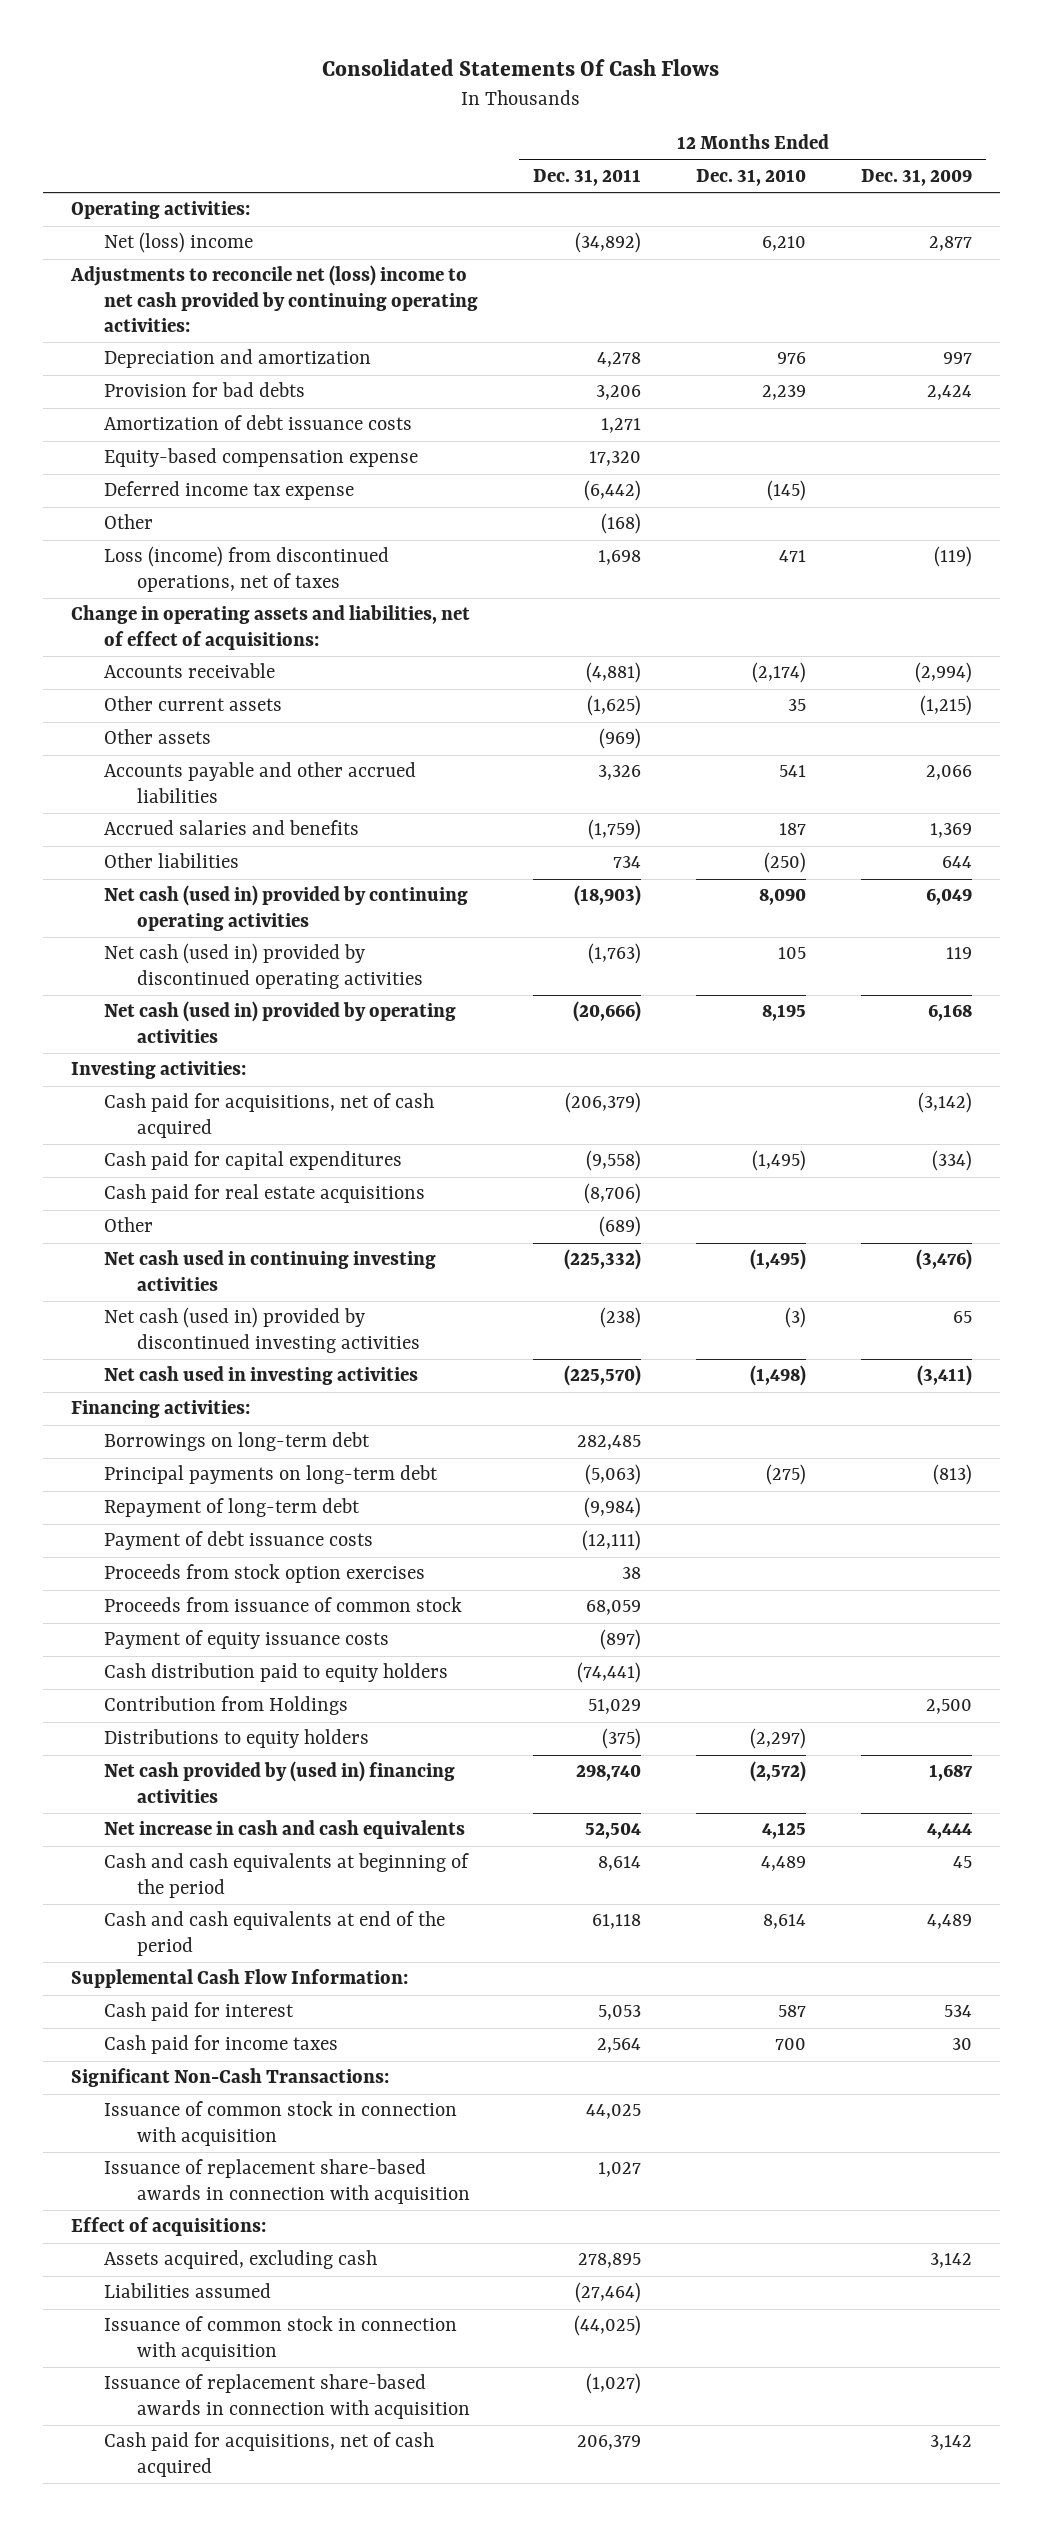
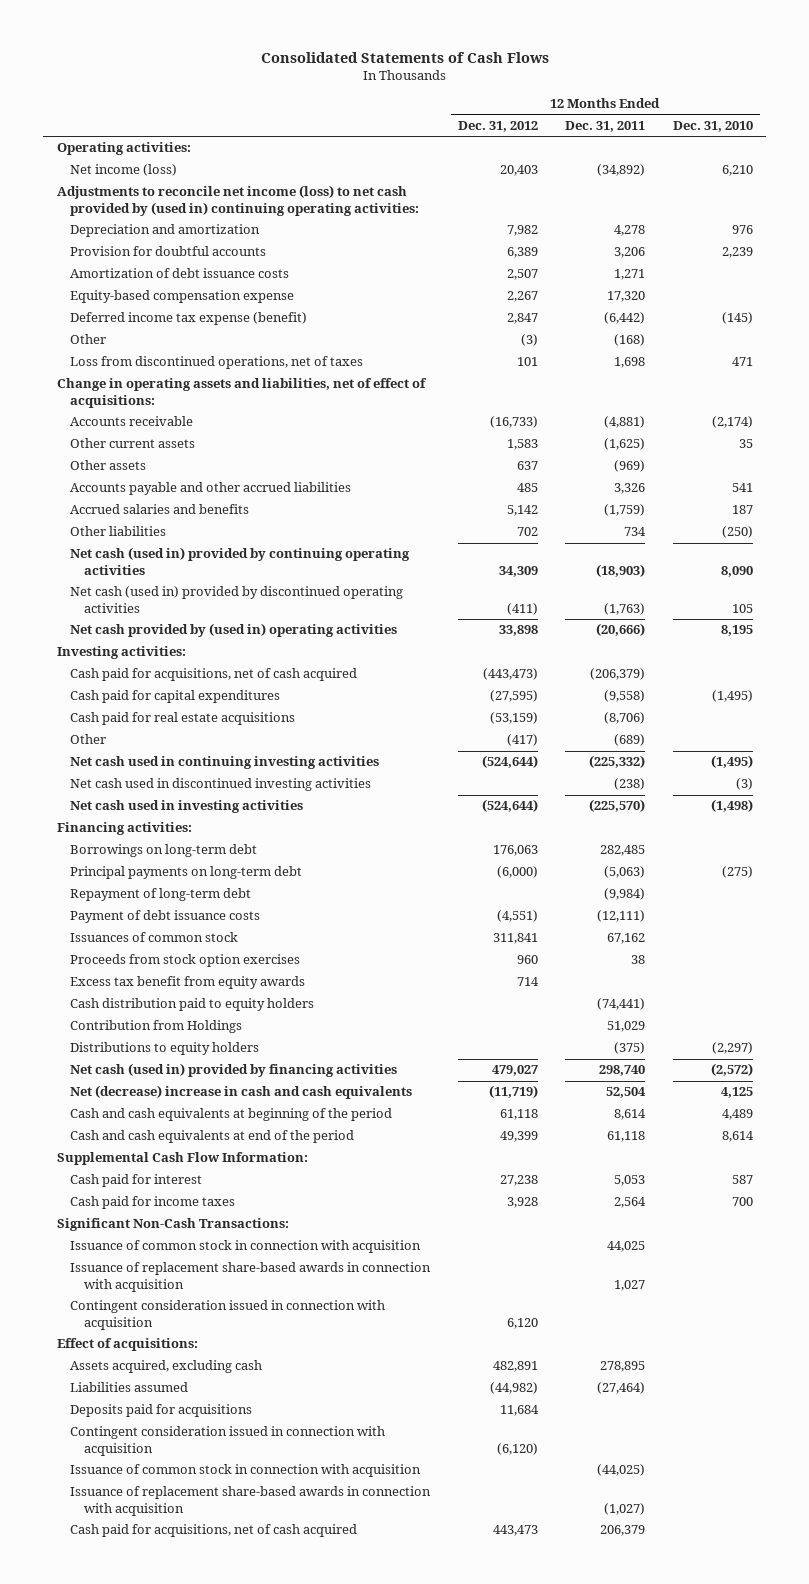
[322,59,720,77] Consolidated Statements Of Cash Flows -> [260,51,549,63] Consolidated Statements of Cash Flows
[861,169,973,187] Dec. 31, 2009 -> none
none -> [457,121,538,133] Dec. 31, 2012
[103,232,253,254] Net (loss) income -> [70,164,178,177] Net income (loss)
[69,265,478,332] Adjustments to reconcile net (loss) income to net cash provided by continuing operating activities: -> [56,185,420,216] Adjustments to reconcile net income (loss) to net cash provided by (used in) continuing operating activities:
[103,382,305,398] Provision for bad debts -> [70,246,267,257] Provision for doubtful accounts
[103,481,354,501] Deferred income tax expense -> [70,312,308,326] Deferred income tax expense (benefit)
[103,546,389,592] Loss (income) from discontinued operations, net of taxes -> [70,356,364,370] Loss from discontinued operations, net of taxes
[103,1001,456,1043] Net cash (used in) provided by operating activities -> [70,623,398,638] Net cash provided by (used in) operating activities
[103,1307,421,1353] Net cash (used in) provided by discontinued investing activities -> [70,778,372,792] Net cash used in discontinued investing activities
none -> [70,932,239,943] Issuances of common stock
[103,1597,462,1613] Proceeds from issuance of common stock -> none
[103,1630,389,1650] Payment of equity issuance costs -> none
none -> [70,976,306,990] Excess tax benefit from equity awards
[103,1761,455,1803] Net cash provided by (used in) financing activities -> [70,1063,398,1078] Net cash (used in) provided by financing activities
[103,1820,465,1840] Net increase in cash and cash equivalents -> [70,1085,413,1100] Net (decrease) increase in cash and cash equivalents
none -> [70,1300,386,1330] Contingent consideration issued in connection with acquisition
none -> [70,1404,253,1418] Deposits paid for acquisitions
none -> [70,1426,386,1456] Contingent consideration issued in connection with acquisition

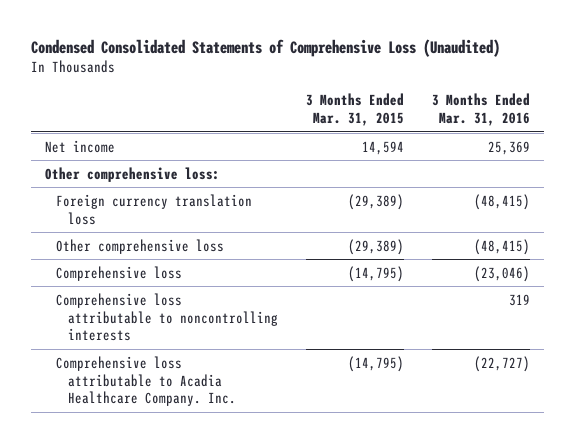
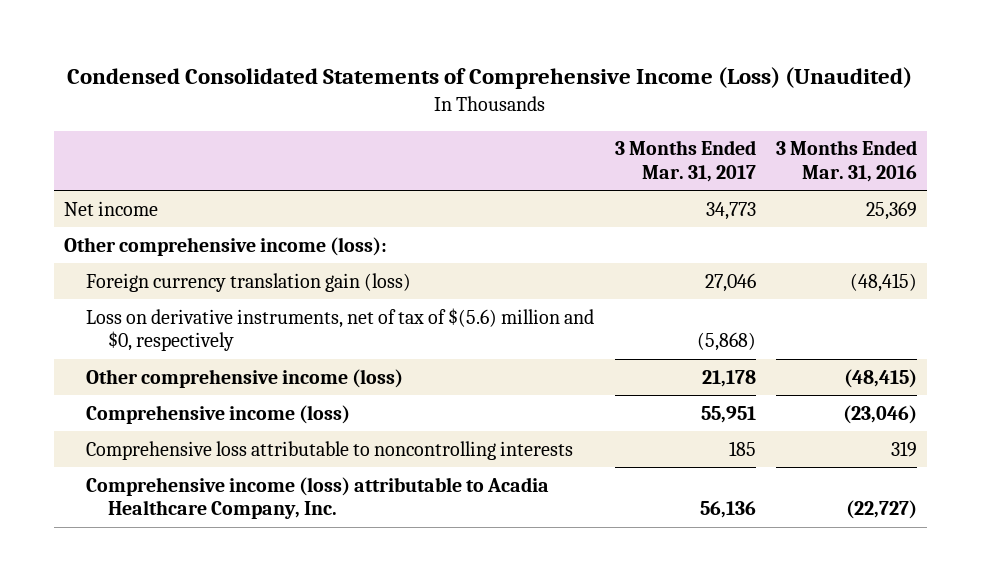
[30,38,500,57] Condensed Consolidated Statements of Comprehensive Loss (Unaudited) -> [67,67,913,90] Condensed Consolidated Statements of Comprehensive Income (Loss) (Unaudited)
[305,93,404,127] 3 Months Ended Mar. 31, 2015 -> none
none -> [614,140,756,183] 3 Months Ended Mar. 31, 2017
[44,166,220,182] Other comprehensive loss: -> [63,236,387,256] Other comprehensive income (loss):
[56,193,253,225] Foreign currency translation loss -> [86,272,412,292] Foreign currency translation gain (loss)
none -> [86,307,595,352] Loss on derivative instruments, net of tax of $(5.6) million and $0, respectively
[56,238,225,254] Other comprehensive loss -> [86,368,404,388] Other comprehensive income (loss)
[56,265,183,281] Comprehensive loss -> [86,404,351,424] Comprehensive income (loss)
[56,355,237,407] Comprehensive loss attributable to Acadia Healthcare Company. Inc. -> [86,476,550,520] Comprehensive income (loss) attributable to Acadia Healthcare Company, Inc.

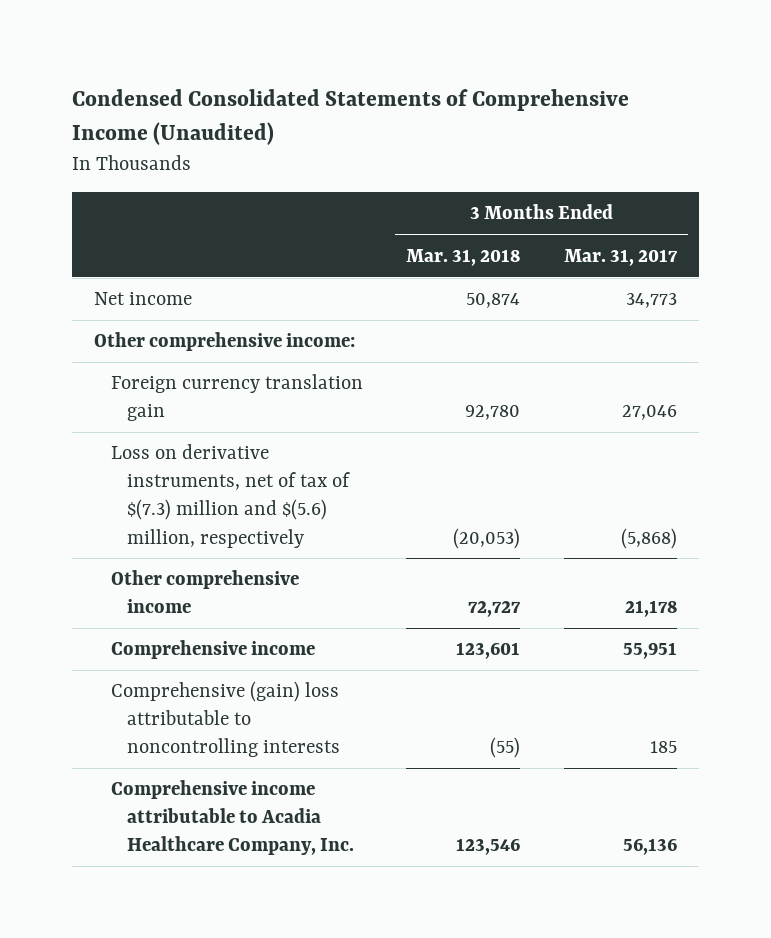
[67,67,913,90] Condensed Consolidated Statements of Comprehensive Income (Loss) (Unaudited) -> [72,89,630,146] Condensed Consolidated Statements of Comprehensive Income (Unaudited)
[776,140,918,183] 3 Months Ended Mar. 31, 2016 -> none
none -> [406,248,521,266] Mar. 31, 2018
[63,236,387,256] Other comprehensive income (loss): -> [94,332,356,352] Other comprehensive income:
[86,272,412,292] Foreign currency translation gain (loss) -> [110,374,363,422] Foreign currency translation gain
[86,307,595,352] Loss on derivative instruments, net of tax of $(5.6) million and $0, respectively -> [110,444,350,548] Loss on derivative instruments, net of tax of $(7.3) million and $(5.6) million, respectively
[86,368,404,388] Other comprehensive income (loss) -> [110,570,299,614] Other comprehensive income
[86,404,351,424] Comprehensive income (loss) -> [110,640,315,660] Comprehensive income
[86,440,574,460] Comprehensive loss attributable to noncontrolling interests -> [110,681,340,758] Comprehensive (gain) loss attributable to noncontrolling interests
[86,476,550,520] Comprehensive income (loss) attributable to Acadia Healthcare Company, Inc. -> [110,780,354,856] Comprehensive income attributable to Acadia Healthcare Company, Inc.

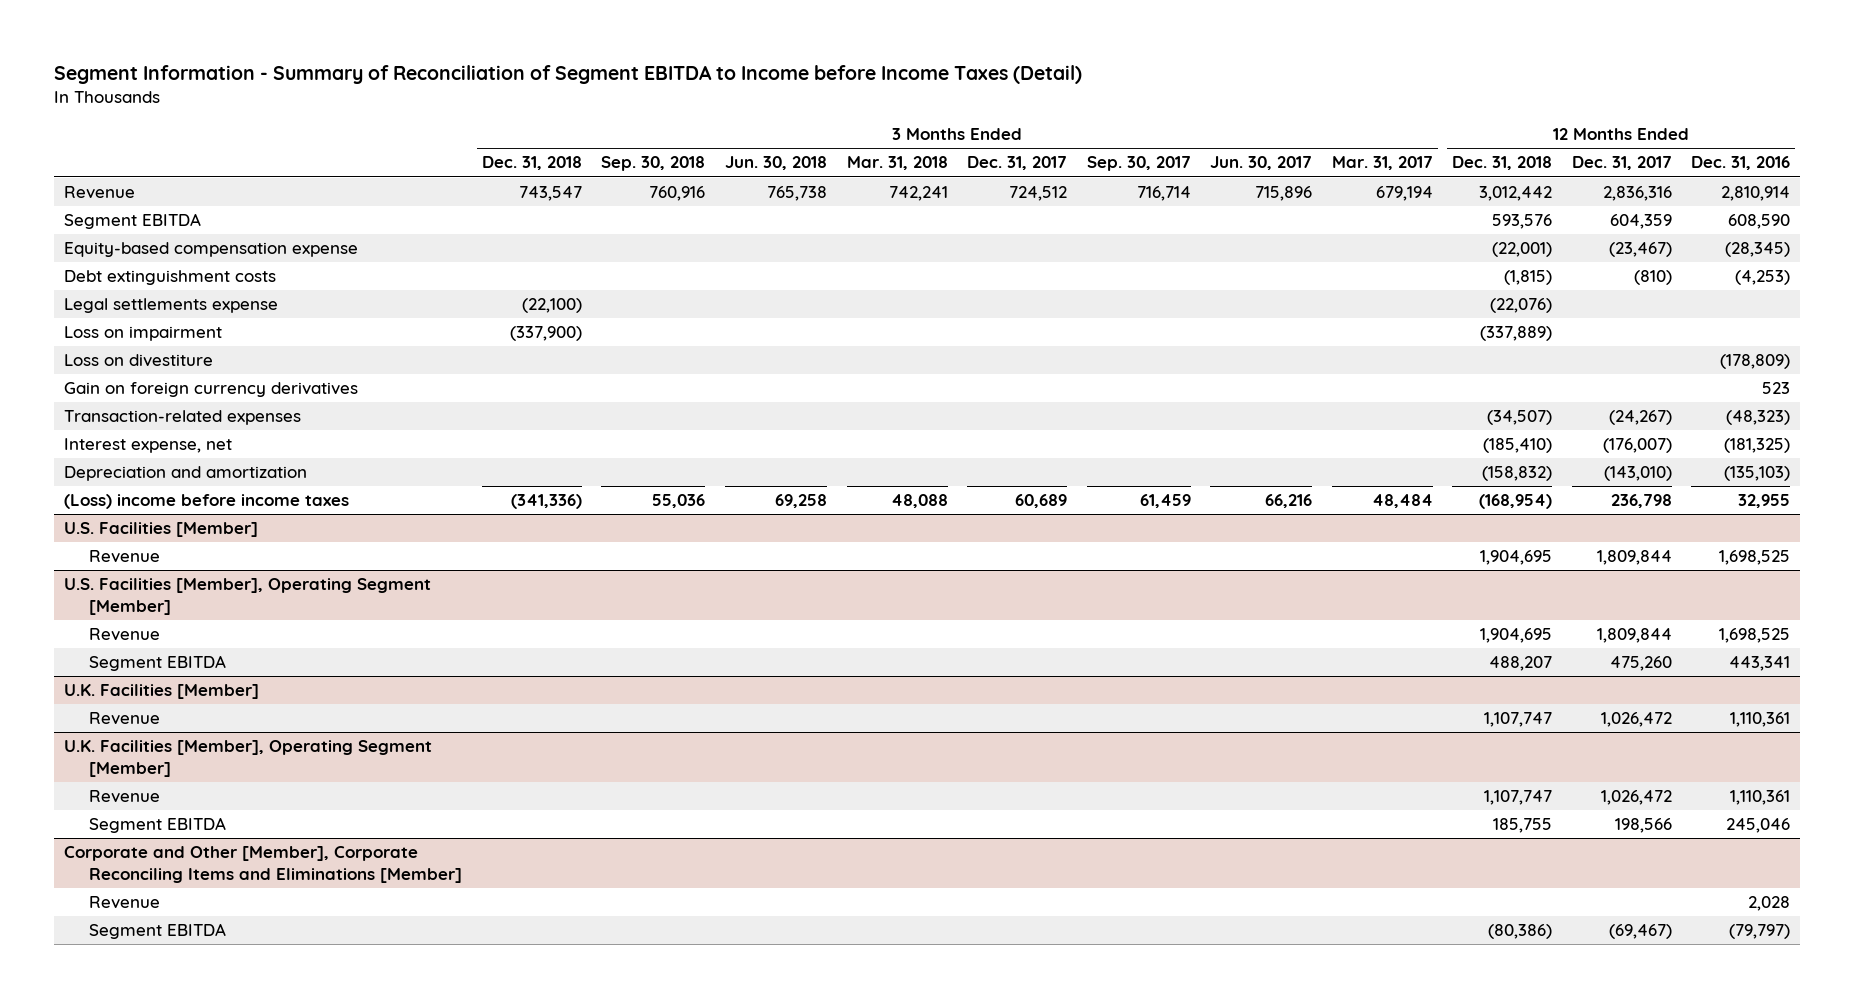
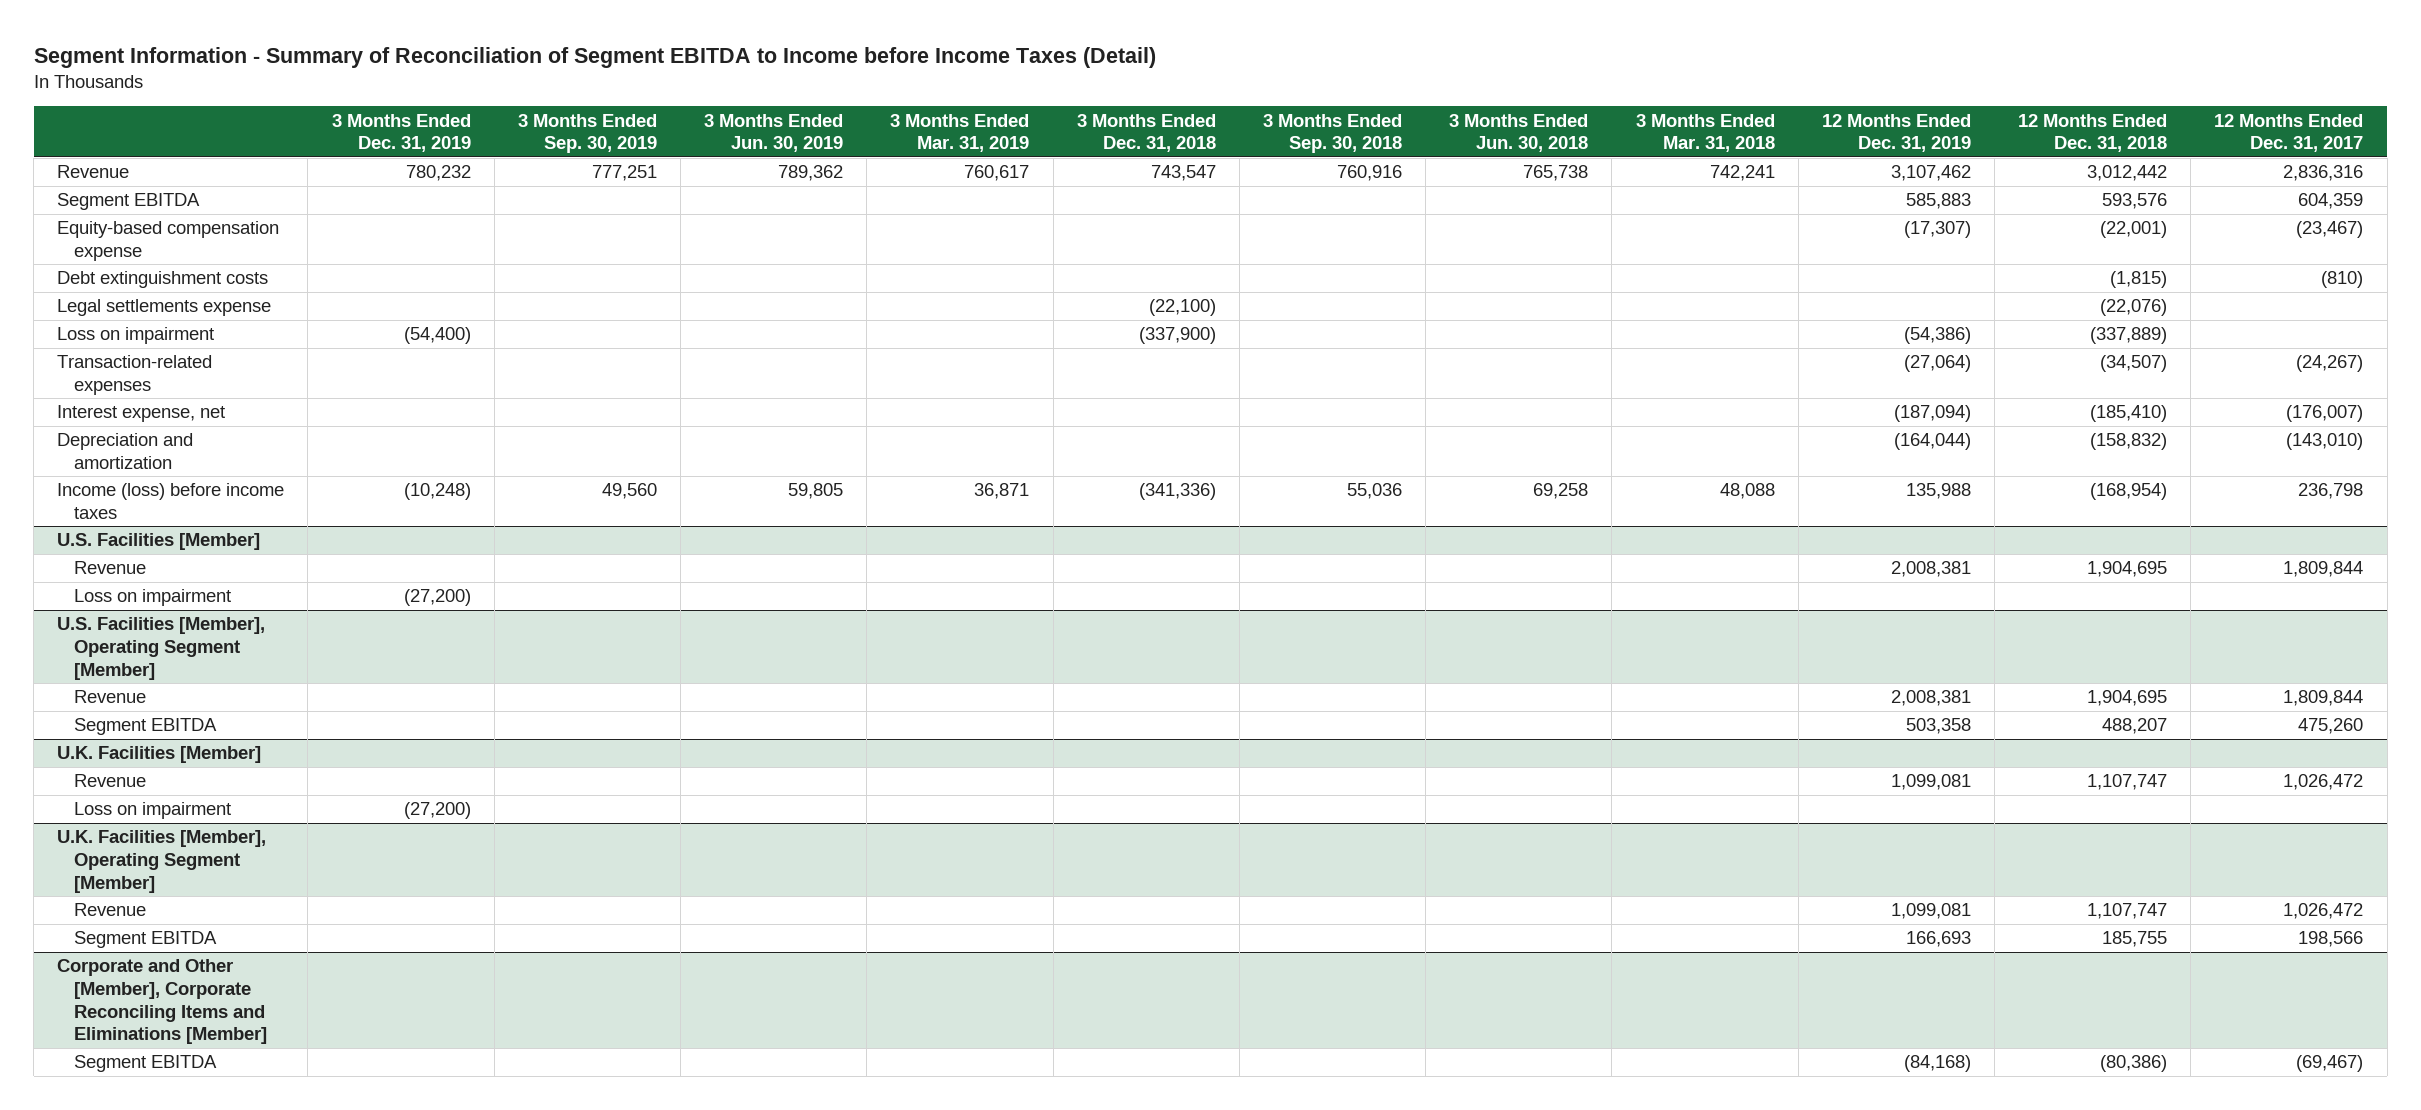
[967,156,1068,171] Dec. 31, 2017 -> none
[1086,156,1191,172] Sep. 30, 2017 -> none
[1210,156,1313,171] Jun. 30, 2017 -> none
[1331,156,1433,171] Mar. 31, 2017 -> none
[1691,156,1791,171] Dec. 31, 2016 -> none
none -> [331,113,471,153] 3 Months Ended Dec. 31, 2019
none -> [517,113,657,154] 3 Months Ended Sep. 30, 2019
none -> [704,113,844,153] 3 Months Ended Jun. 30, 2019
none -> [890,113,1030,153] 3 Months Ended Mar. 31, 2019
none -> [1821,113,1971,153] 12 Months Ended Dec. 31, 2019
[63,354,213,368] Loss on divestiture -> none
[63,382,358,398] Gain on foreign currency derivatives -> none
[63,494,349,510] (Loss) income before income taxes -> [57,483,285,519] Income (loss) before income taxes
none -> [74,589,232,607] Loss on impairment
none -> [74,802,232,820] Loss on impairment
[89,896,161,910] Revenue -> none

